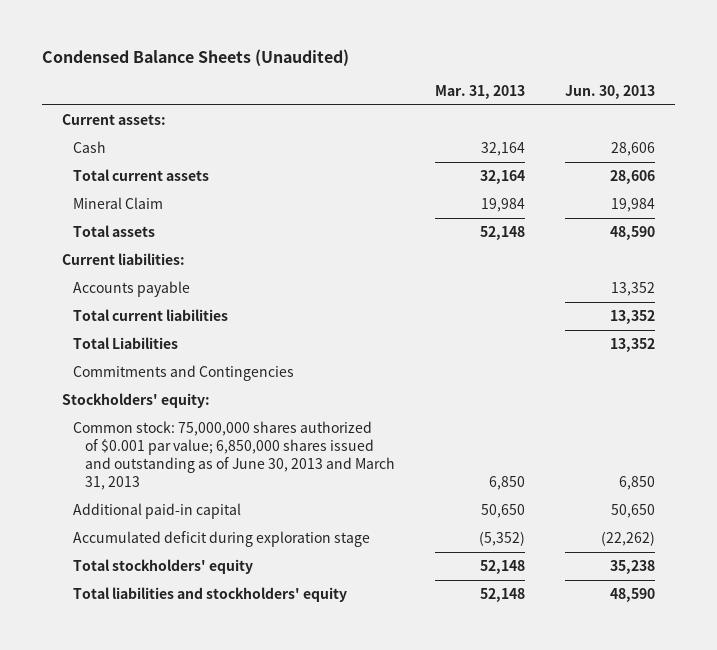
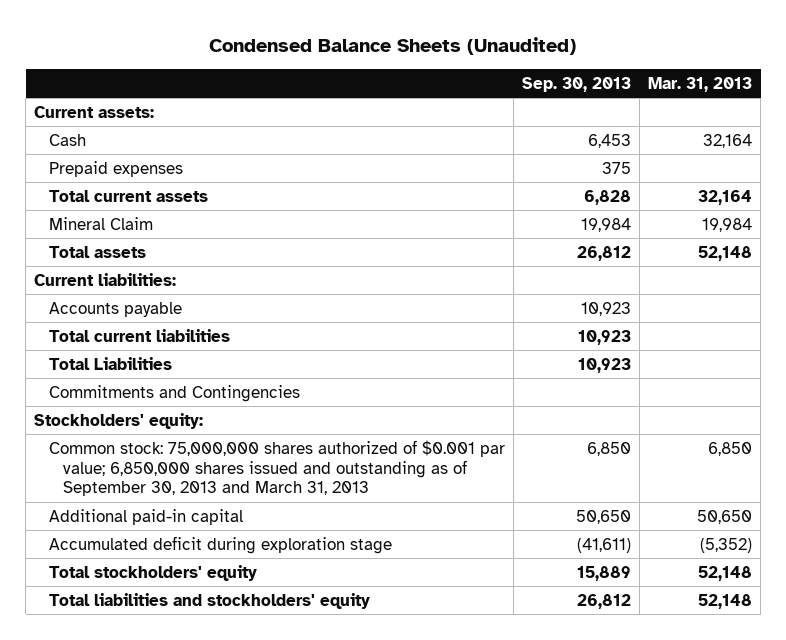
[565,84,656,99] Jun. 30, 2013 -> none
none -> [521,77,631,93] Sep. 30, 2013
none -> [48,160,183,177] Prepaid expenses
[73,420,396,490] Common stock: 75,000,000 shares authorized of $0.001 par value; 6,850,000 shares issued and outstanding as of June 30, 2013 and March 31, 2013 -> [48,439,505,497] Common stock: 75,000,000 shares authorized of $0.001 par value; 6,850,000 shares issued and outstanding as of September 30, 2013 and March 31, 2013

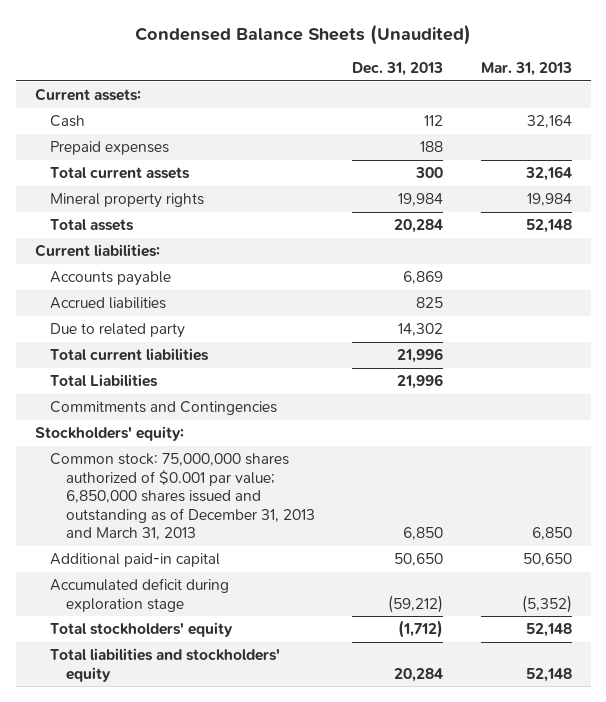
[521,77,631,93] Sep. 30, 2013 -> none
none -> [352,62,444,77] Dec. 31, 2013
[48,216,153,230] Mineral Claim -> [50,193,205,209] Mineral property rights
none -> [50,297,167,310] Accrued liabilities
none -> [50,323,186,339] Due to related party
[48,439,505,497] Common stock: 75,000,000 shares authorized of $0.001 par value; 6,850,000 shares issued and outstanding as of September 30, 2013 and March 31, 2013 -> [50,453,315,541] Common stock: 75,000,000 shares authorized of $0.001 par value; 6,850,000 shares issued and outstanding as of December 31, 2013 and March 31, 2013

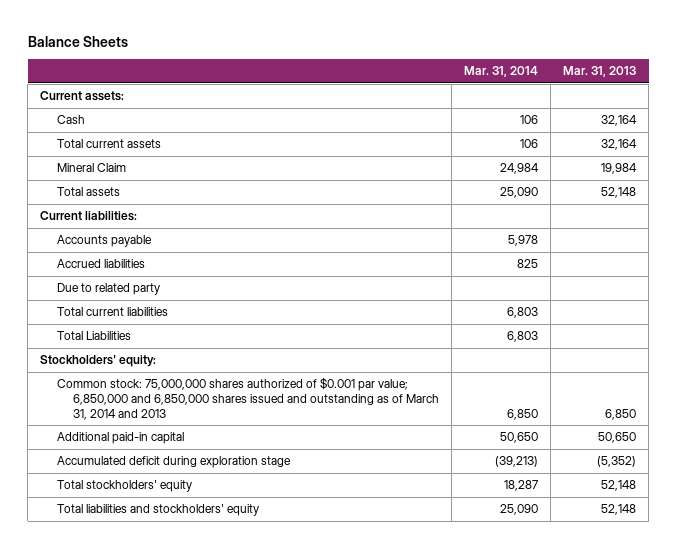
[135,23,472,45] Condensed Balance Sheets (Unaudited) -> [27,35,128,47] Balance Sheets
[352,62,444,77] Dec. 31, 2013 -> none
none -> [464,66,539,78] Mar. 31, 2014
[50,141,170,156] Prepaid expenses -> none
[50,193,205,209] Mineral property rights -> [56,163,126,173] Mineral Claim
[50,401,278,416] Commitments and Contingencies -> none
[50,453,315,541] Common stock: 75,000,000 shares authorized of $0.001 par value; 6,850,000 shares issued and outstanding as of December 31, 2013 and March 31, 2013 -> [56,377,440,420] Common stock: 75,000,000 shares authorized of $0.001 par value; 6,850,000 and 6,850,000 shares issued and outstanding as of March 31, 2014 and 2013

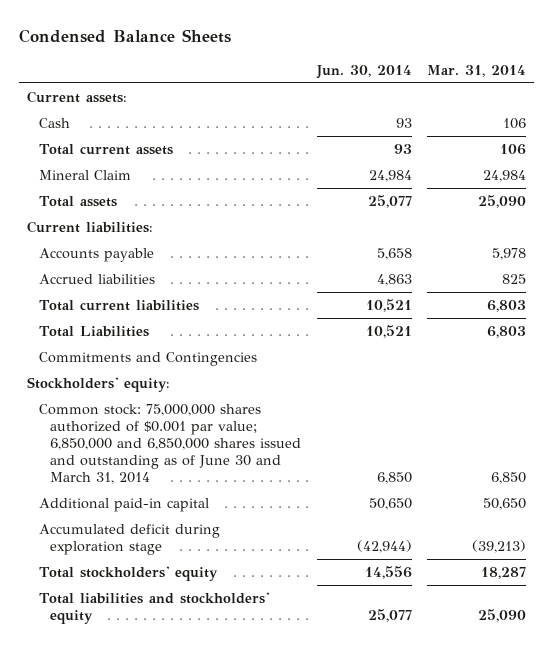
[27,35,128,47] Balance Sheets -> [19,29,232,44] Condensed Balance Sheets
[563,66,637,78] Mar. 31, 2013 -> none
none -> [315,64,412,79] Jun. 30, 2014
[56,283,160,296] Due to related party -> none
none -> [38,352,257,367] Commitments and Contingencies
[56,377,440,420] Common stock: 75,000,000 shares authorized of $0.001 par value; 6,850,000 and 6,850,000 shares issued and outstanding as of March 31, 2014 and 2013 -> [38,404,302,485] Common stock: 75,000,000 shares authorized of $0.001 par value; 6,850,000 and 6,850,000 shares issued and outstanding as of June 30 and March 31, 2014

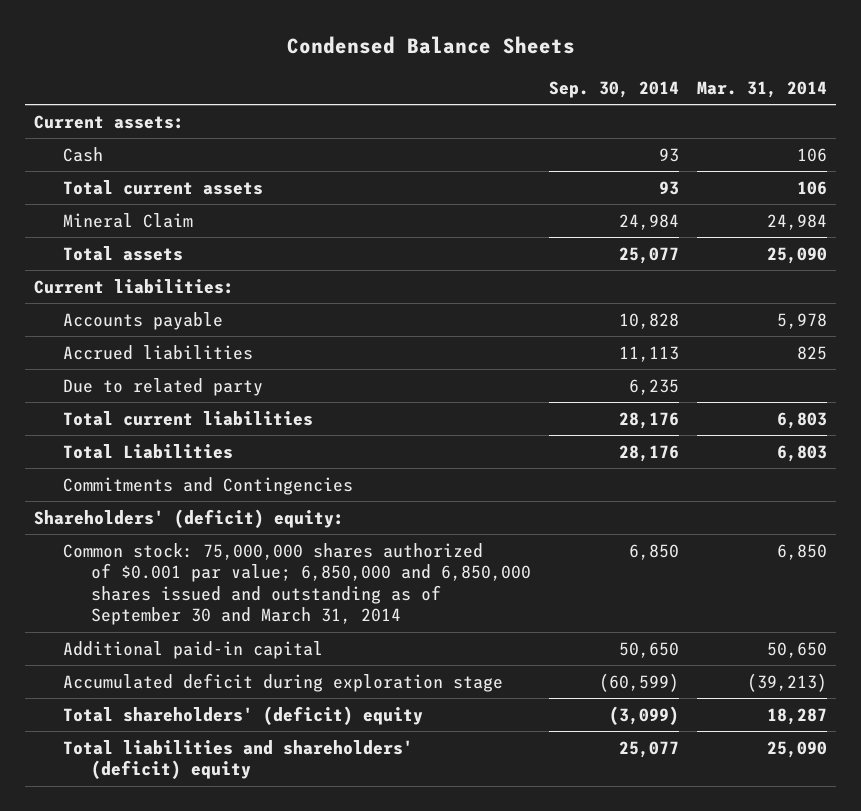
[315,64,412,79] Jun. 30, 2014 -> none
none -> [548,80,679,98] Sep. 30, 2014
none -> [62,377,263,396] Due to related party
[27,377,171,393] Stockholders' equity: -> [34,508,345,528] Shareholders' (deficit) equity:
[38,404,302,485] Common stock: 75,000,000 shares authorized of $0.001 par value; 6,850,000 and 6,850,000 shares issued and outstanding as of June 30 and March 31, 2014 -> [62,542,531,626] Common stock: 75,000,000 shares authorized of $0.001 par value; 6,850,000 and 6,850,000 shares issued and outstanding as of September 30 and March 31, 2014
[38,566,218,582] Total stockholders' equity -> [62,705,423,725] Total shareholders' (deficit) equity
[38,592,270,625] Total liabilities and stockholders' equity -> [62,739,413,780] Total liabilities and shareholders' (deficit) equity

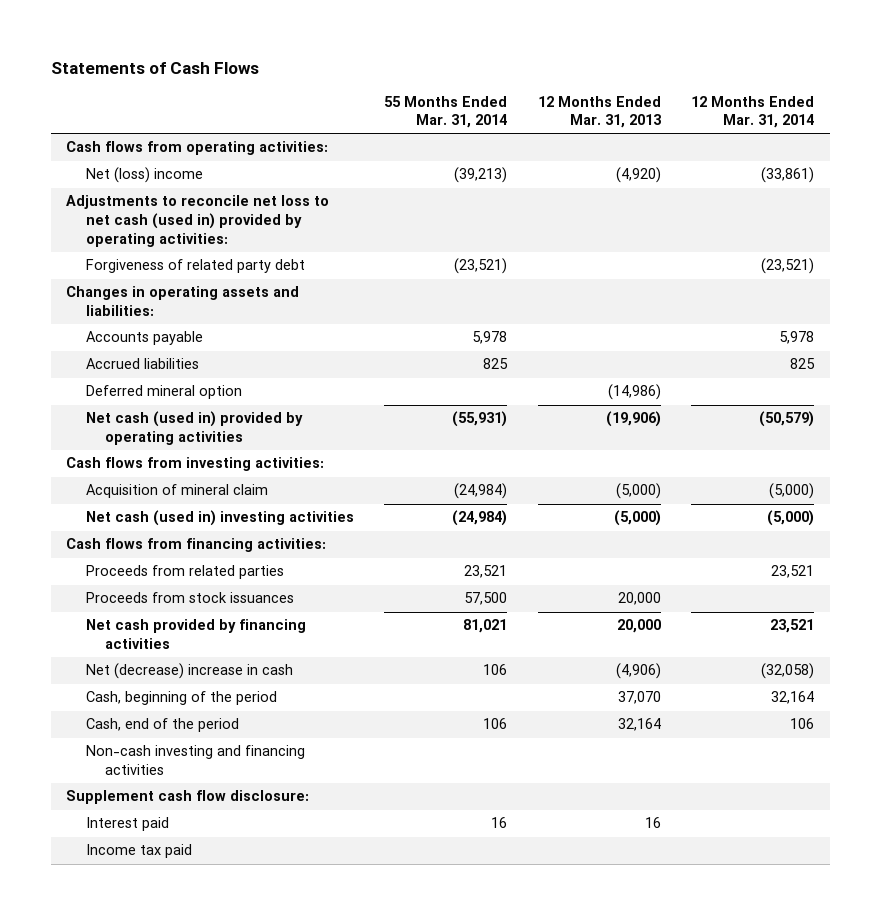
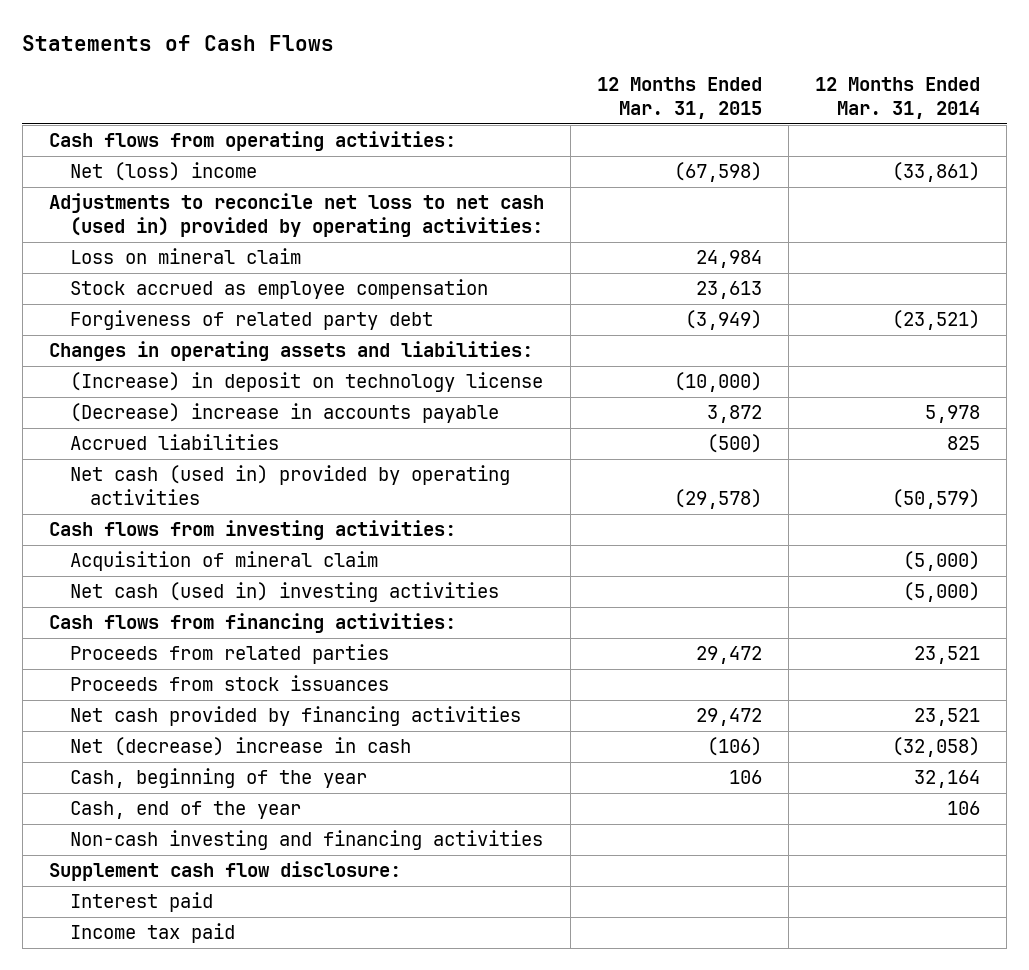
[384,95,508,129] 55 Months Ended Mar. 31, 2014 -> none
[537,95,661,129] 12 Months Ended Mar. 31, 2013 -> none
none -> [597,77,763,120] 12 Months Ended Mar. 31, 2015
none -> [69,248,301,265] Loss on mineral claim
none -> [69,279,488,300] Stock accrued as employee compensation
none -> [69,372,543,393] (Increase) in deposit on technology license
[85,331,203,346] Accounts payable -> [69,403,499,424] (Decrease) increase in accounts payable
[85,385,242,400] Deferred mineral option -> none
[85,691,277,706] Cash, beginning of the period -> [69,768,367,789] Cash, beginning of the year
[85,718,239,733] Cash, end of the period -> [69,801,301,820] Cash, end of the year

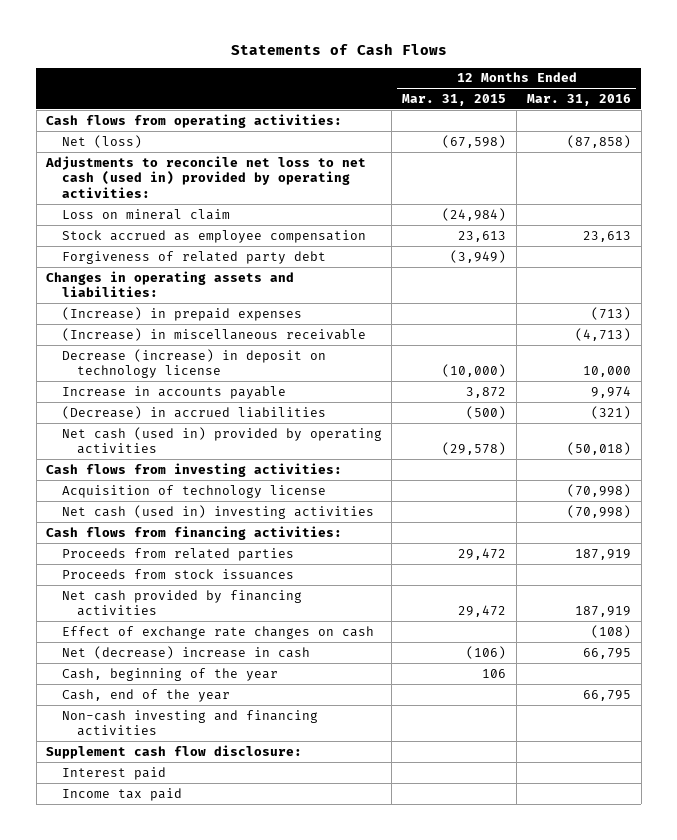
[815,77,981,120] 12 Months Ended Mar. 31, 2014 -> none
none -> [526,93,631,106] Mar. 31, 2016
[69,162,257,182] Net (loss) income -> [61,134,142,148] Net (loss)
[696,250,763,269] 24,984 -> [442,207,507,221] (24,984)
none -> [61,306,302,321] (Increase) in prepaid expenses
none -> [61,327,366,341] (Increase) in miscellaneous receivable
[69,372,543,393] (Increase) in deposit on technology license -> [61,348,326,379] Decrease (increase) in deposit on technology license
[69,403,499,424] (Decrease) increase in accounts payable -> [61,385,286,399] Increase in accounts payable
[69,434,279,451] Accrued liabilities -> [61,405,326,419] (Decrease) in accrued liabilities
[69,551,378,572] Acquisition of mineral claim -> none
none -> [61,484,326,498] Acquisition of technology license
none -> [61,625,374,639] Effect of exchange rate changes on cash

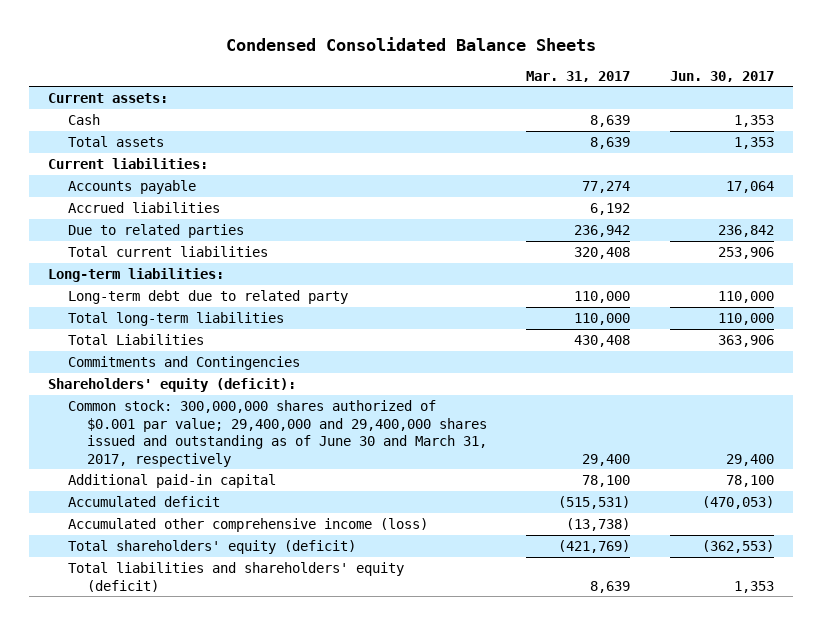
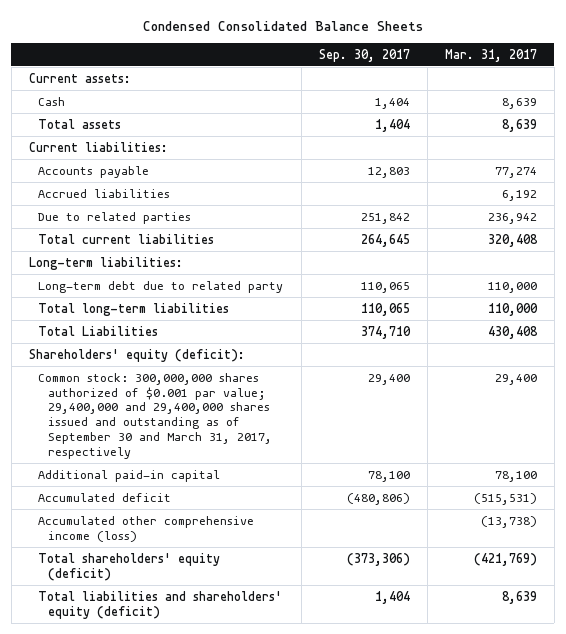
[669,70,774,82] Jun. 30, 2017 -> none
none -> [318,48,410,62] Sep. 30, 2017
[67,355,300,370] Commitments and Contingencies -> none
[67,399,488,467] Common stock: 300,000,000 shares authorized of $0.001 par value; 29,400,000 and 29,400,000 shares issued and outstanding as of June 30 and March 31, 2017, respectively -> [38,372,272,460] Common stock: 300,000,000 shares authorized of $0.001 par value; 29,400,000 and 29,400,000 shares issued and outstanding as of September 30 and March 31, 2017, respectively

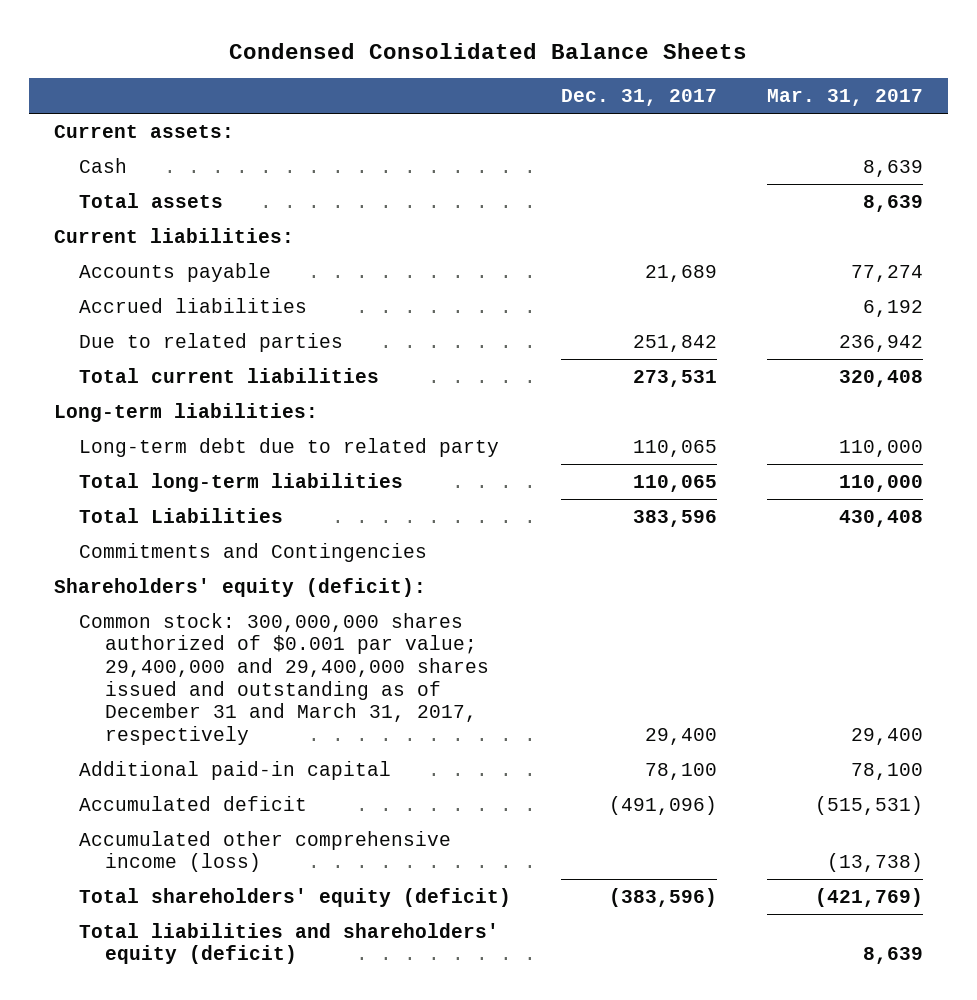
[318,48,410,62] Sep. 30, 2017 -> none
none -> [561,89,718,107] Dec. 31, 2017
none -> [79,542,428,562] Commitments and Contingencies
[38,372,272,460] Common stock: 300,000,000 shares authorized of $0.001 par value; 29,400,000 and 29,400,000 shares issued and outstanding as of September 30 and March 31, 2017, respectively -> [79,612,489,745] Common stock: 300,000,000 shares authorized of $0.001 par value; 29,400,000 and 29,400,000 shares issued and outstanding as of December 31 and March 31, 2017, respectively

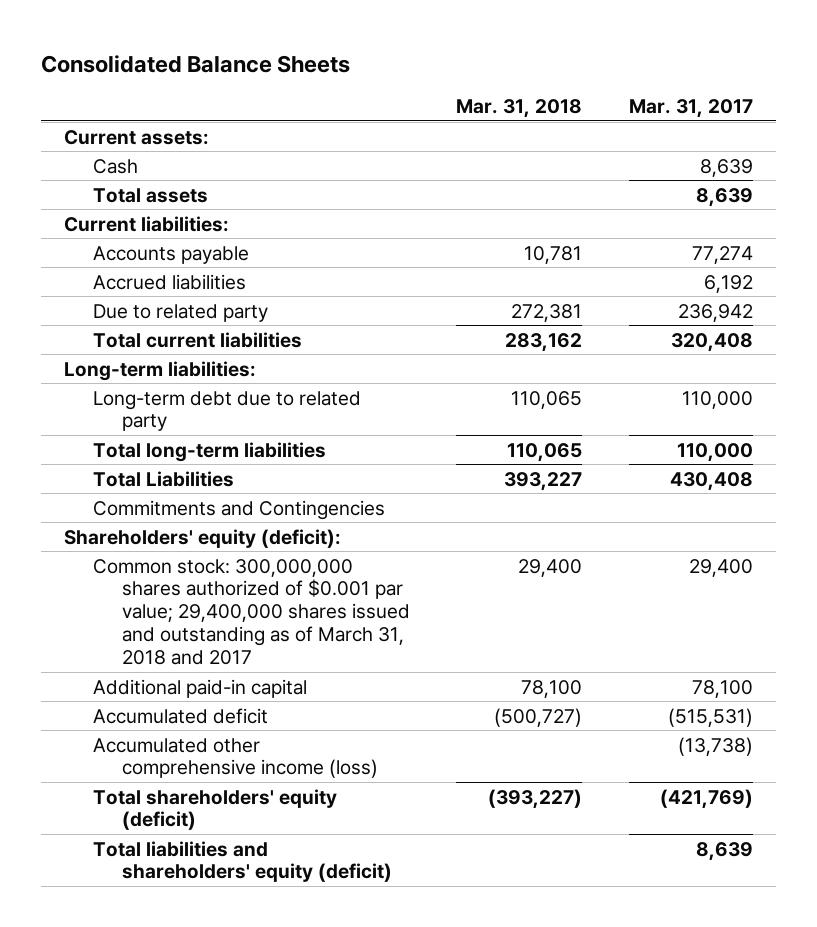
[229,42,748,59] Condensed Consolidated Balance Sheets -> [41,54,351,73] Consolidated Balance Sheets
[561,89,718,107] Dec. 31, 2017 -> none
none -> [456,98,583,118] Mar. 31, 2018
[79,332,344,352] Due to related parties -> [93,303,269,322] Due to related party
[79,612,489,745] Common stock: 300,000,000 shares authorized of $0.001 par value; 29,400,000 and 29,400,000 shares issued and outstanding as of December 31 and March 31, 2017, respectively -> [93,558,411,666] Common stock: 300,000,000 shares authorized of $0.001 par value; 29,400,000 shares issued and outstanding as of March 31, 2018 and 2017

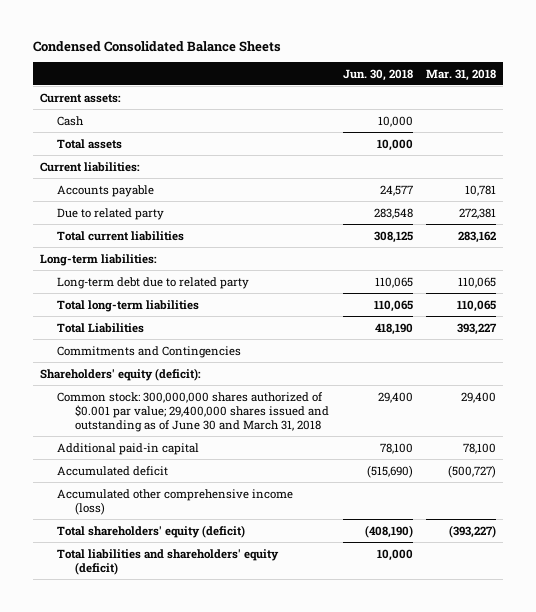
[41,54,351,73] Consolidated Balance Sheets -> [32,40,281,52] Condensed Consolidated Balance Sheets
[628,98,753,118] Mar. 31, 2017 -> none
none -> [342,68,413,81] Jun. 30, 2018
[93,273,247,290] Accrued liabilities -> none
[93,558,411,666] Common stock: 300,000,000 shares authorized of $0.001 par value; 29,400,000 shares issued and outstanding as of March 31, 2018 and 2017 -> [57,391,330,433] Common stock: 300,000,000 shares authorized of $0.001 par value; 29,400,000 shares issued and outstanding as of June 30 and March 31, 2018

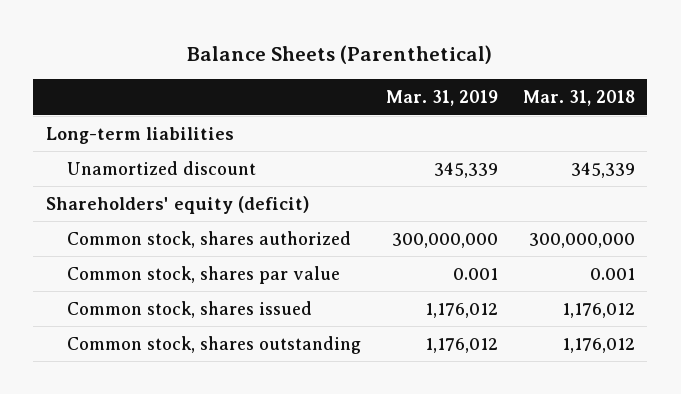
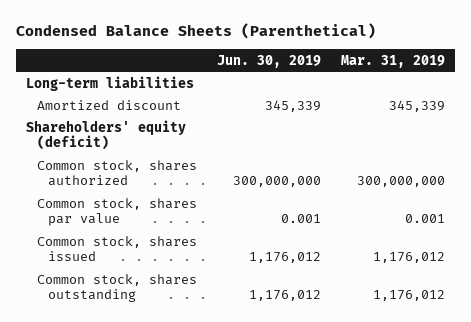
[187,45,493,65] Balance Sheets (Parenthetical) -> [16,23,377,40] Condensed Balance Sheets (Parenthetical)
[522,90,635,107] Mar. 31, 2018 -> none
none -> [217,54,322,68] Jun. 30, 2019
[67,160,257,175] Unamortized discount -> [37,99,182,110] Amortized discount

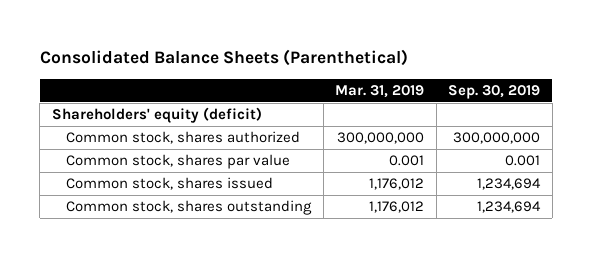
[16,23,377,40] Condensed Balance Sheets (Parenthetical) -> [39,49,408,67] Consolidated Balance Sheets (Parenthetical)
[217,54,322,68] Jun. 30, 2019 -> none
none -> [448,85,541,100] Sep. 30, 2019
[26,75,195,91] Long-term liabilities -> none
[37,99,182,110] Amortized discount -> none

